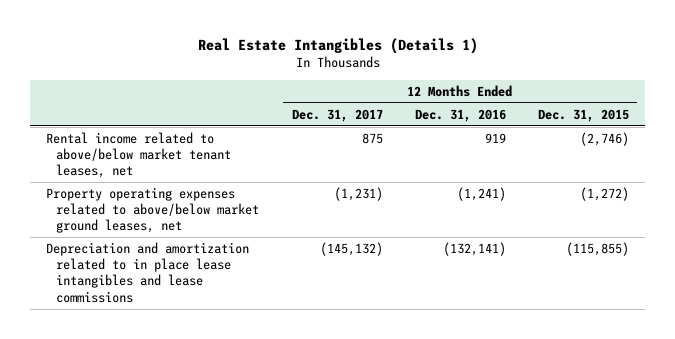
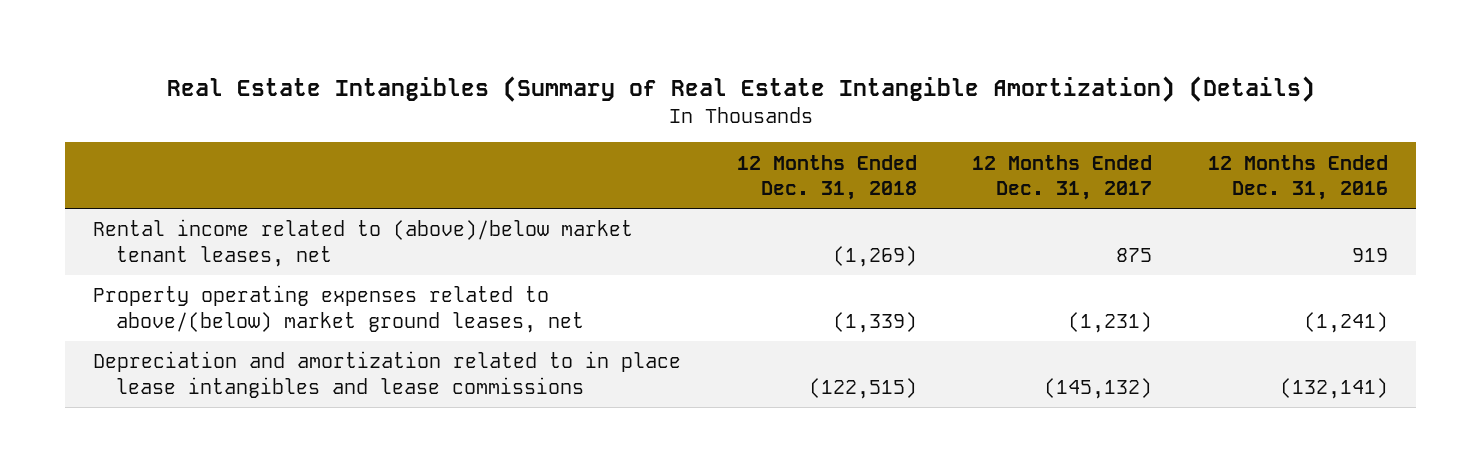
[197,37,478,54] Real Estate Intangibles (Details 1) -> [166,75,1315,102] Real Estate Intangibles (Summary of Real Estate Intangible Amortization) (Details)
[538,108,630,122] Dec. 31, 2015 -> none
none -> [736,154,917,200] 12 Months Ended Dec. 31, 2018
[46,131,232,179] Rental income related to above/below market tenant leases, net -> [93,219,634,267] Rental income related to (above)/below market tenant leases, net
[46,186,260,234] Property operating expenses related to above/below market ground leases, net -> [93,285,585,333] Property operating expenses related to above/(below) market ground leases, net

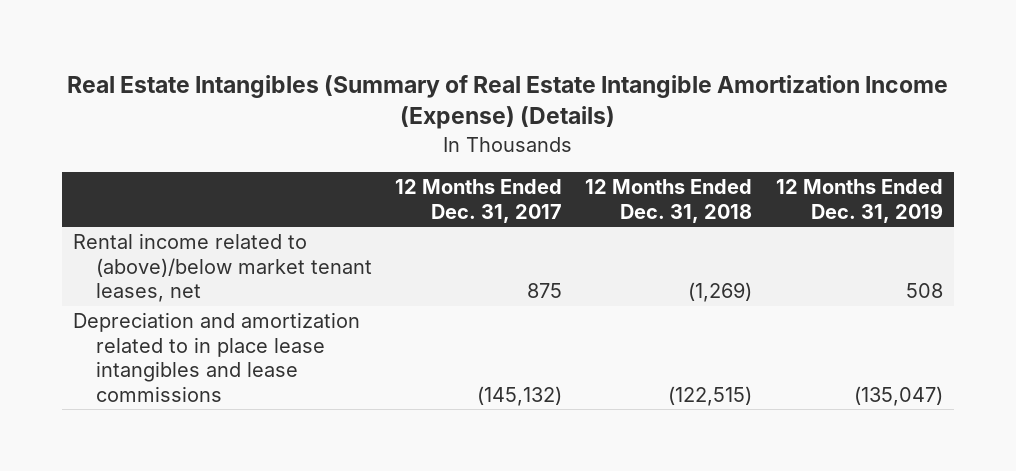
[166,75,1315,102] Real Estate Intangibles (Summary of Real Estate Intangible Amortization) (Details) -> [66,74,948,130] Real Estate Intangibles (Summary of Real Estate Intangible Amortization Income (Expense) (Details)
[1207,154,1388,200] 12 Months Ended Dec. 31, 2016 -> none
none -> [775,178,943,223] 12 Months Ended Dec. 31, 2019
[93,285,585,333] Property operating expenses related to above/(below) market ground leases, net -> none

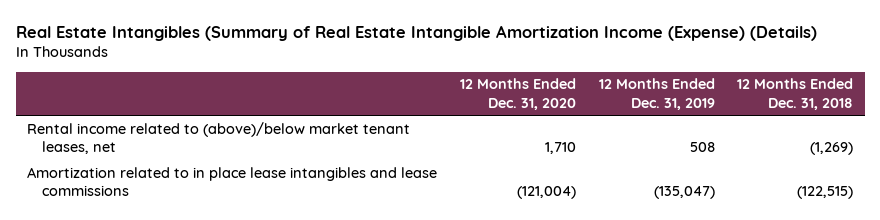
[395,178,563,223] 12 Months Ended Dec. 31, 2017 -> none
none -> [459,78,576,110] 12 Months Ended Dec. 31, 2020
[73,312,361,402] Depreciation and amortization related to in place lease intangibles and lease commissions -> [27,166,438,196] Amortization related to in place lease intangibles and lease commissions

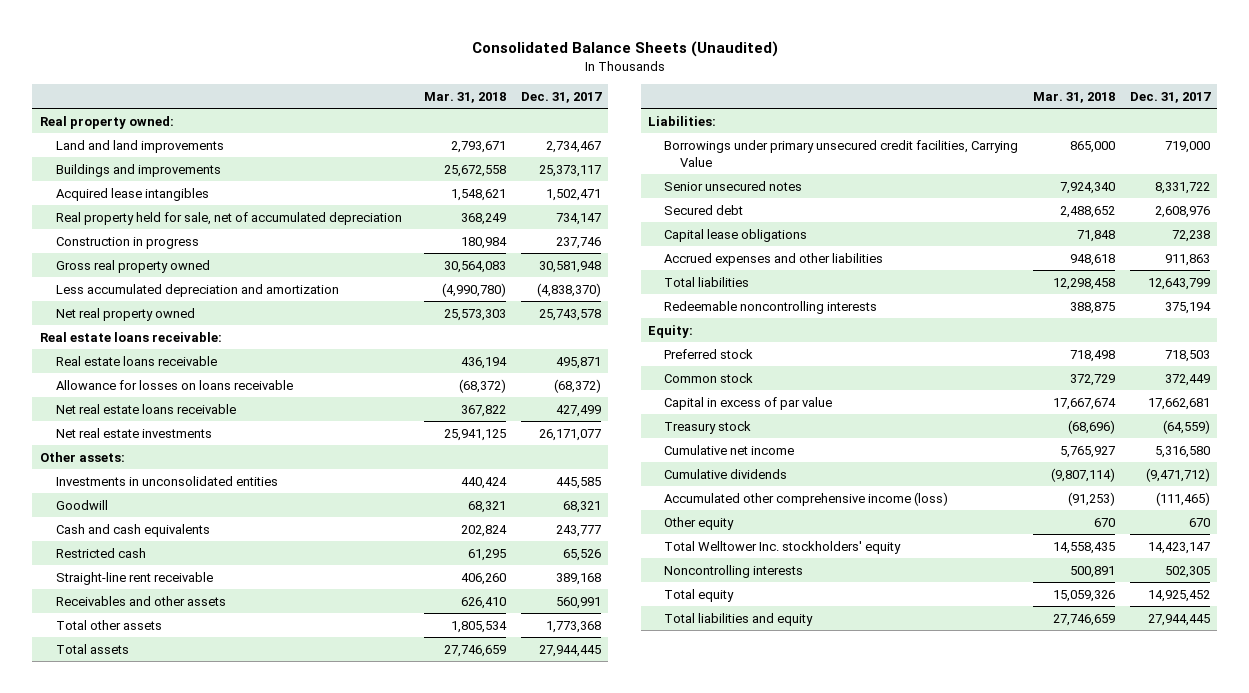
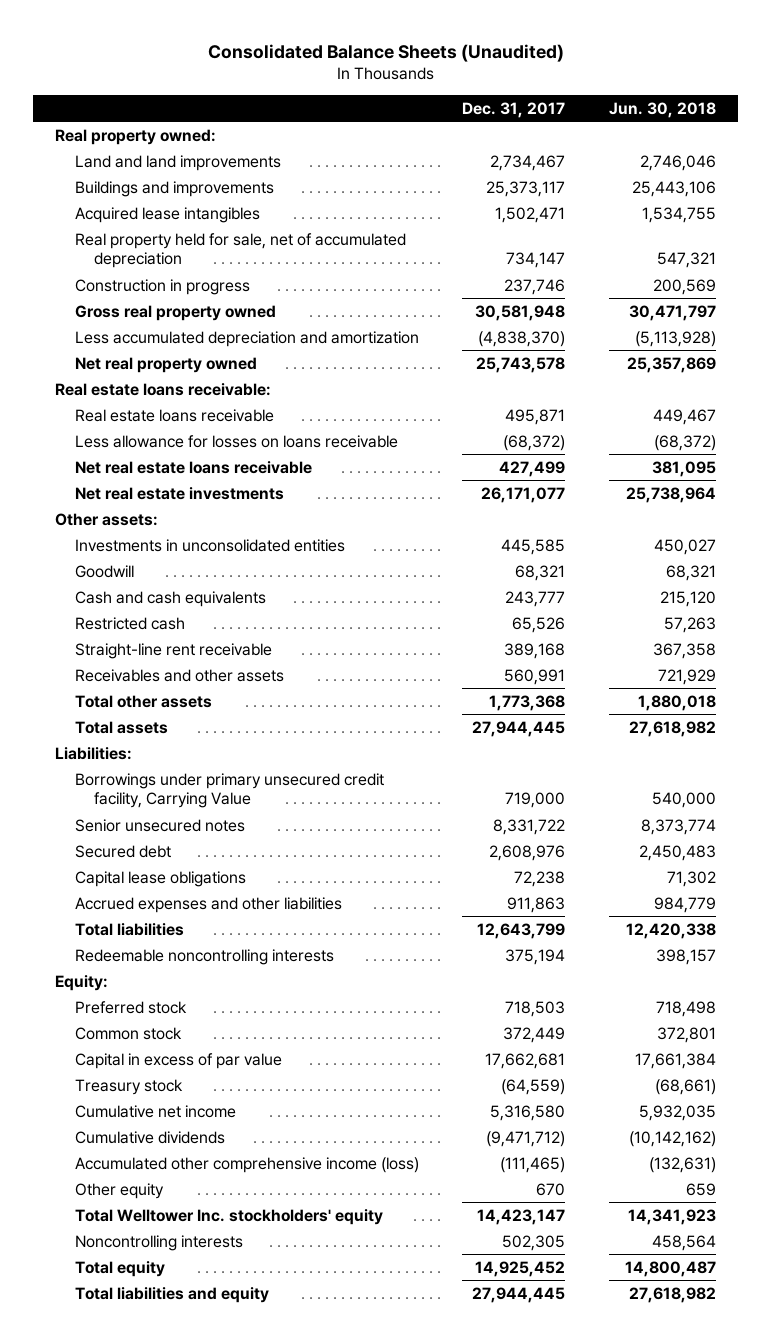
[424,91,507,103] Mar. 31, 2018 -> none
none -> [609,101,717,118] Jun. 30, 2018
[55,379,293,390] Allowance for losses on loans receivable -> [74,434,398,448] Less allowance for losses on loans receivable
[664,139,1019,167] Borrowings under primary unsecured credit facilities, Carrying Value -> [74,772,384,809] Borrowings under primary unsecured credit facility, Carrying Value

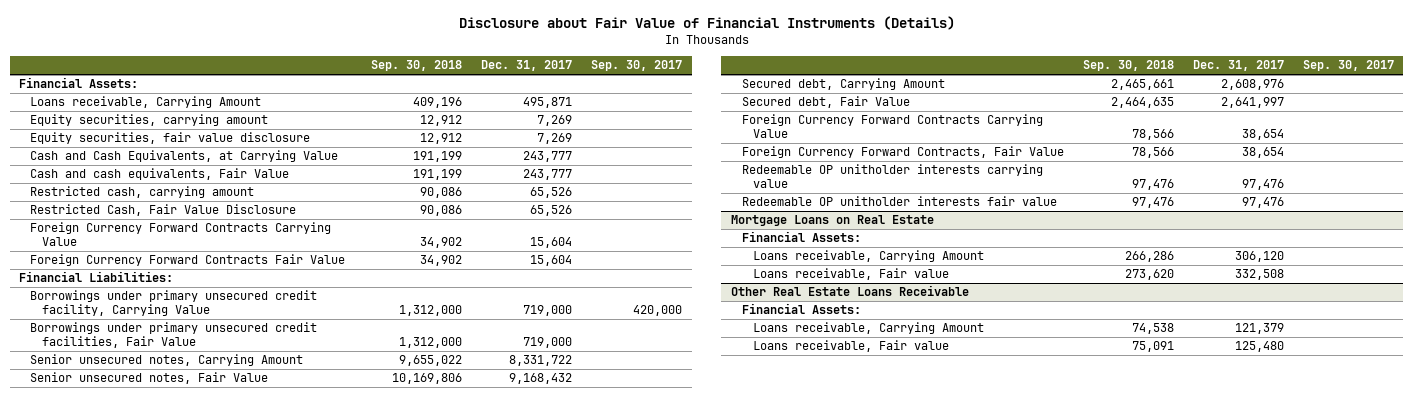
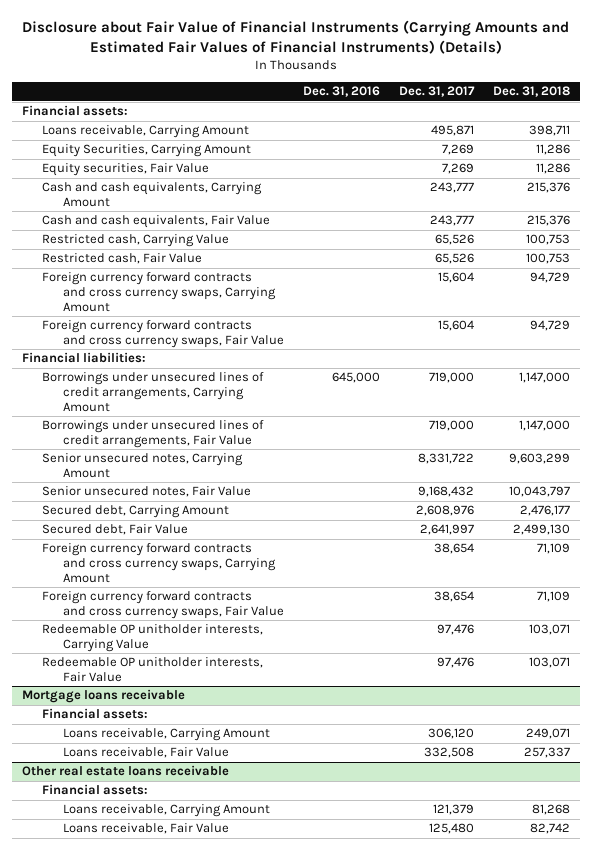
[458,16,955,31] Disclosure about Fair Value of Financial Instruments (Details) -> [21,19,569,54] Disclosure about Fair Value of Financial Instruments (Carrying Amounts and Estimated Fair Values of Financial Instruments) (Details)
[371,60,463,72] Sep. 30, 2018 -> none
[591,60,683,72] Sep. 30, 2017 -> none
none -> [302,86,380,98] Dec. 31, 2016
none -> [493,86,571,98] Dec. 31, 2018
[19,77,139,89] Financial Assets: -> [21,105,128,117] Financial assets:
[30,114,269,127] Equity securities, carrying amount -> [42,144,252,158] Equity Securities, Carrying Amount
[30,132,311,145] Equity securities, fair value disclosure -> [42,163,210,177] Equity securities, Fair Value
[30,150,339,163] Cash and Cash Equivalents, at Carrying Value -> [42,182,263,208] Cash and cash equivalents, Carrying Amount
[30,186,255,199] Restricted cash, carrying amount -> [42,234,230,248] Restricted cash, Carrying Value
[30,204,297,217] Restricted Cash, Fair Value Disclosure -> [42,253,203,265] Restricted cash, Fair Value
[30,222,332,247] Foreign Currency Forward Contracts Carrying Value -> [42,272,276,312] Foreign currency forward contracts and cross currency swaps, Carrying Amount
[30,254,346,267] Foreign Currency Forward Contracts Fair Value -> [42,320,284,349] Foreign currency forward contracts and cross currency swaps, Fair Value
[19,271,174,283] Financial Liabilities: -> [21,352,146,364] Financial liabilities:
[30,290,318,317] Borrowings under primary unsecured credit facility, Carrying Value -> [42,372,265,412] Borrowings under unsecured lines of credit arrangements, Carrying Amount
[30,322,318,349] Borrowings under primary unsecured credit facilities, Fair Value -> [42,420,265,449] Borrowings under unsecured lines of credit arrangements, Fair Value
[742,114,1044,139] Foreign Currency Forward Contracts Carrying Value -> [42,543,276,583] Foreign currency forward contracts and cross currency swaps, Carrying Amount
[742,146,1065,159] Foreign Currency Forward Contracts, Fair Value -> [42,591,284,620] Foreign currency forward contracts and cross currency swaps, Fair Value
[742,164,1044,189] Redeemable OP unitholder interests carrying value -> [42,624,264,653] Redeemable OP unitholder interests, Carrying Value
[742,196,1058,207] Redeemable OP unitholder interests fair value -> [42,657,264,683] Redeemable OP unitholder interests, Fair Value
[730,215,934,227] Mortgage Loans on Real Estate -> [21,689,185,704] Mortgage loans receivable
[742,231,862,243] Financial Assets: -> [42,708,149,720] Financial assets:
[753,268,950,281] Loans receivable, Fair value -> [62,747,229,759] Loans receivable, Fair Value
[730,285,969,297] Other Real Estate Loans Receivable -> [21,765,229,777] Other real estate loans receivable
[742,303,862,315] Financial Assets: -> [42,784,149,796] Financial assets:
[753,340,950,353] Loans receivable, Fair value -> [62,823,229,835] Loans receivable, Fair Value

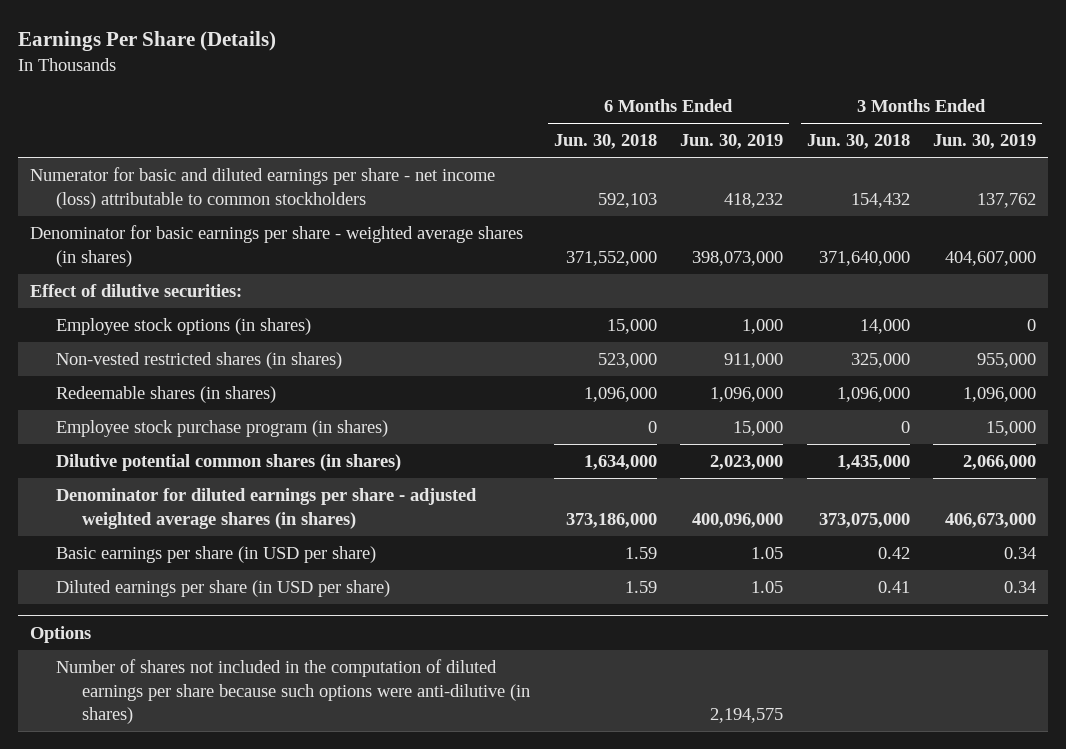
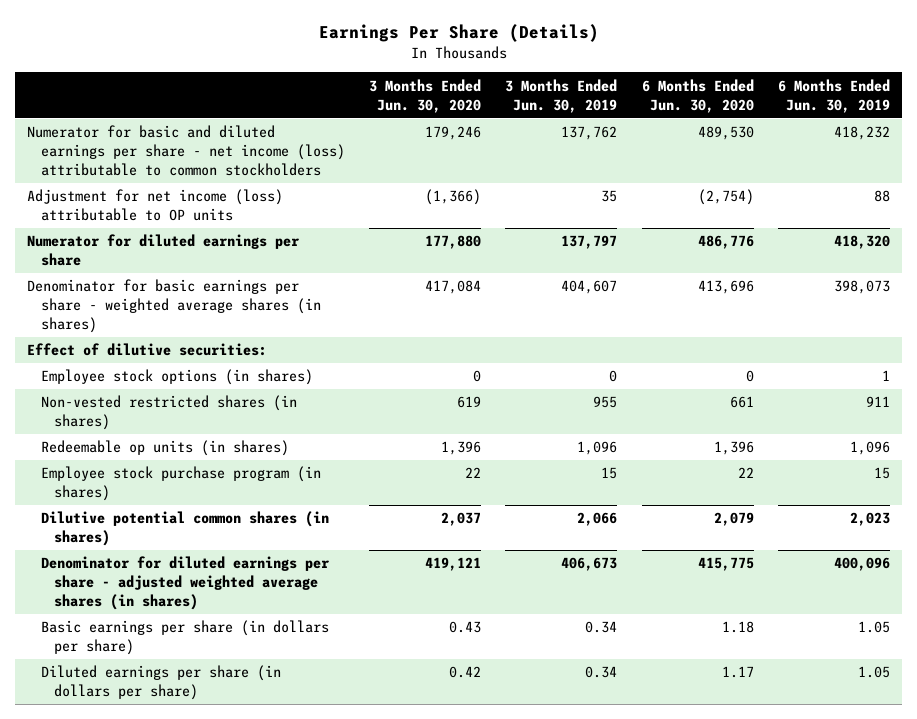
[553,134,657,150] Jun. 30, 2018 -> none
[806,134,910,150] Jun. 30, 2018 -> none
none -> [368,78,481,113] 3 Months Ended Jun. 30, 2020
none -> [641,78,754,113] 6 Months Ended Jun. 30, 2020
none -> [27,189,284,222] Adjustment for net income (loss) attributable to OP units
none -> [27,234,301,267] Numerator for diluted earnings per share
[692,250,784,266] 398,073,000 -> [834,280,891,295] 398,073
[945,250,1037,266] 404,607,000 -> [561,280,618,295] 404,607
[29,625,91,643] Options -> none
[55,658,531,725] Number of shares not included in the computation of diluted earnings per share because such options were anti-dilutive (in shares) -> none
[742,318,784,334] 1,000 -> [882,370,891,382] 1
[724,352,784,368] 911,000 -> [866,396,891,408] 911
[977,352,1037,368] 955,000 -> [593,396,618,409] 955
[55,385,276,403] Redeemable shares (in shares) -> [40,440,289,457] Redeemable op units (in shares)
[710,386,784,402] 1,096,000 -> [850,441,891,456] 1,096
[963,386,1037,402] 1,096,000 -> [577,441,618,456] 1,096
[733,420,784,436] 15,000 -> [874,467,891,480] 15
[986,420,1037,436] 15,000 -> [601,467,618,480] 15
[710,454,784,470] 2,023,000 -> [850,512,891,527] 2,023
[963,454,1037,470] 2,066,000 -> [577,512,618,527] 2,066
[692,512,784,528] 400,096,000 -> [834,557,891,572] 400,096
[945,512,1037,528] 406,673,000 -> [561,557,618,572] 406,673
[55,545,376,563] Basic earnings per share (in USD per share) -> [40,620,329,656] Basic earnings per share (in dollars per share)
[55,579,390,597] Diluted earnings per share (in USD per share) -> [40,665,281,701] Diluted earnings per share (in dollars per share)

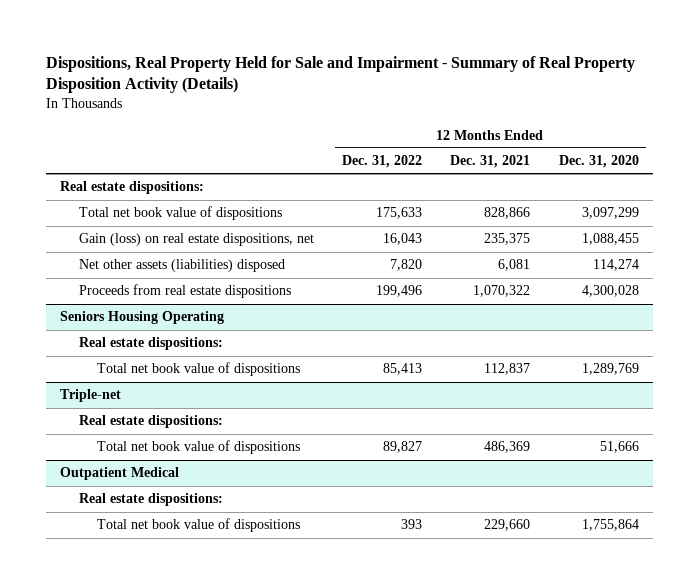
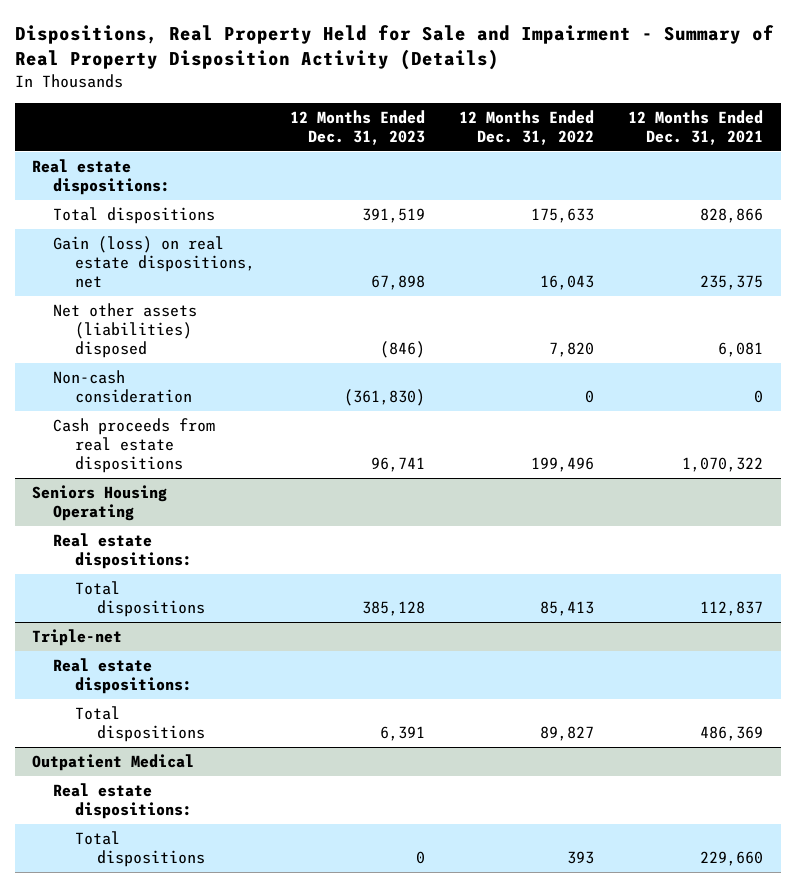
[558,155,639,169] Dec. 31, 2020 -> none
none -> [289,109,425,146] 12 Months Ended Dec. 31, 2023
[78,206,282,221] Total net book value of dispositions -> [53,207,216,225] Total dispositions
none -> [53,370,193,404] Non-cash consideration
[78,284,291,299] Proceeds from real estate dispositions -> [53,418,216,474] Cash proceeds from real estate dispositions
[96,362,300,377] Total net book value of dispositions -> [75,581,205,618] Total dispositions
[96,440,300,455] Total net book value of dispositions -> [75,706,205,743] Total dispositions
[96,518,300,533] Total net book value of dispositions -> [75,831,205,868] Total dispositions

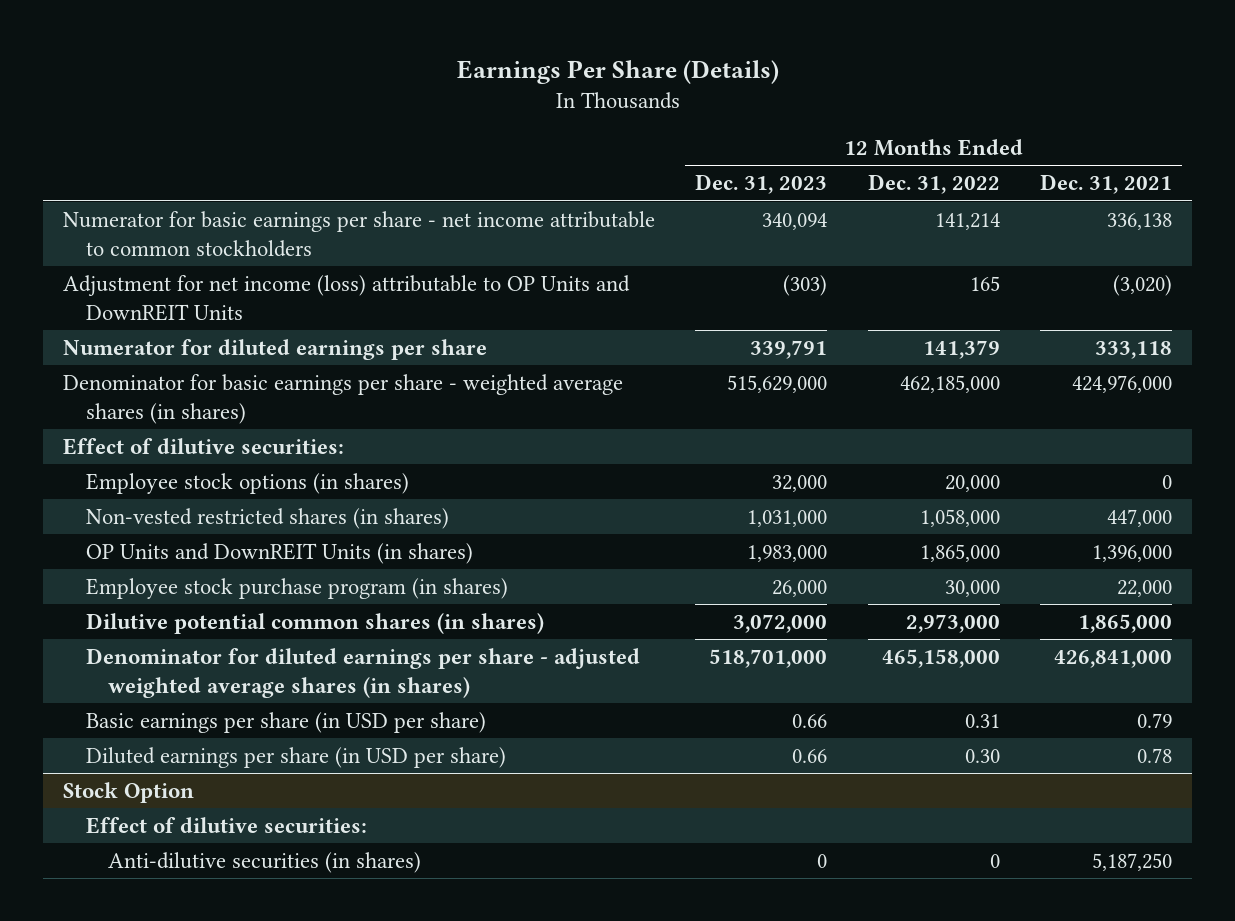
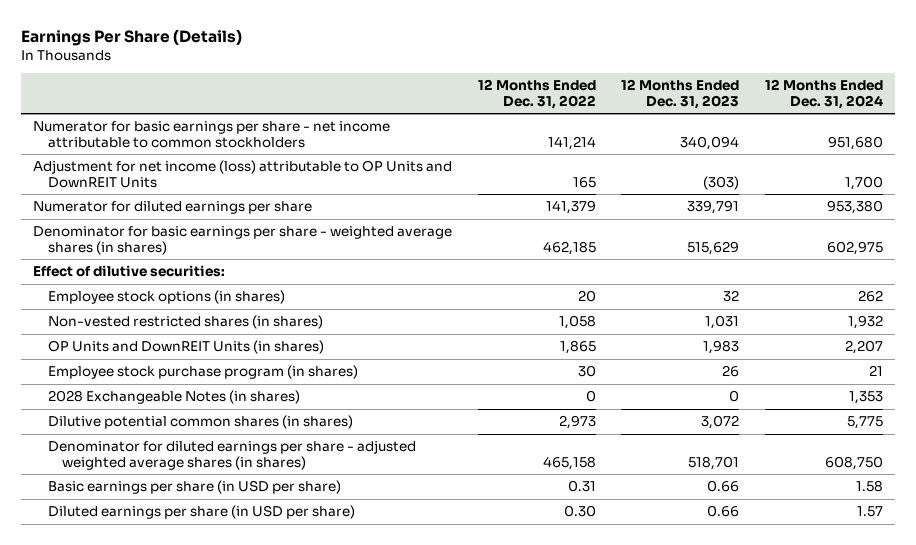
[1040,174,1173,195] Dec. 31, 2021 -> none
none -> [764,79,883,109] 12 Months Ended Dec. 31, 2024
[727,374,828,393] 515,629,000 -> [687,240,740,255] 515,629
[899,374,1000,393] 462,185,000 -> [542,240,596,255] 462,185
[772,474,828,492] 32,000 -> [723,290,740,303] 32
[944,474,1000,492] 20,000 -> [577,290,596,303] 20
[747,509,828,527] 1,031,000 -> [705,315,740,330] 1,031
[919,508,1000,527] 1,058,000 -> [558,315,596,330] 1,058
[747,544,828,562] 1,983,000 -> [703,340,740,355] 1,983
[919,543,1000,562] 1,865,000 -> [559,340,596,355] 1,865
[772,579,828,597] 26,000 -> [722,365,740,378] 26
[944,579,1000,597] 30,000 -> [577,365,596,378] 30
none -> [47,390,300,405] 2028 Exchangeable Notes (in shares)
[733,613,828,633] 3,072,000 -> [701,415,740,430] 3,072
[905,613,1000,633] 2,973,000 -> [558,415,596,430] 2,973
[709,648,828,668] 518,701,000 -> [688,455,740,470] 518,701
[881,648,1000,668] 465,158,000 -> [542,455,596,470] 465,158
[63,781,195,803] Stock Option -> none
[85,816,367,834] Effect of dilutive securities: -> none
[108,851,422,873] Anti-dilutive securities (in shares) -> none

